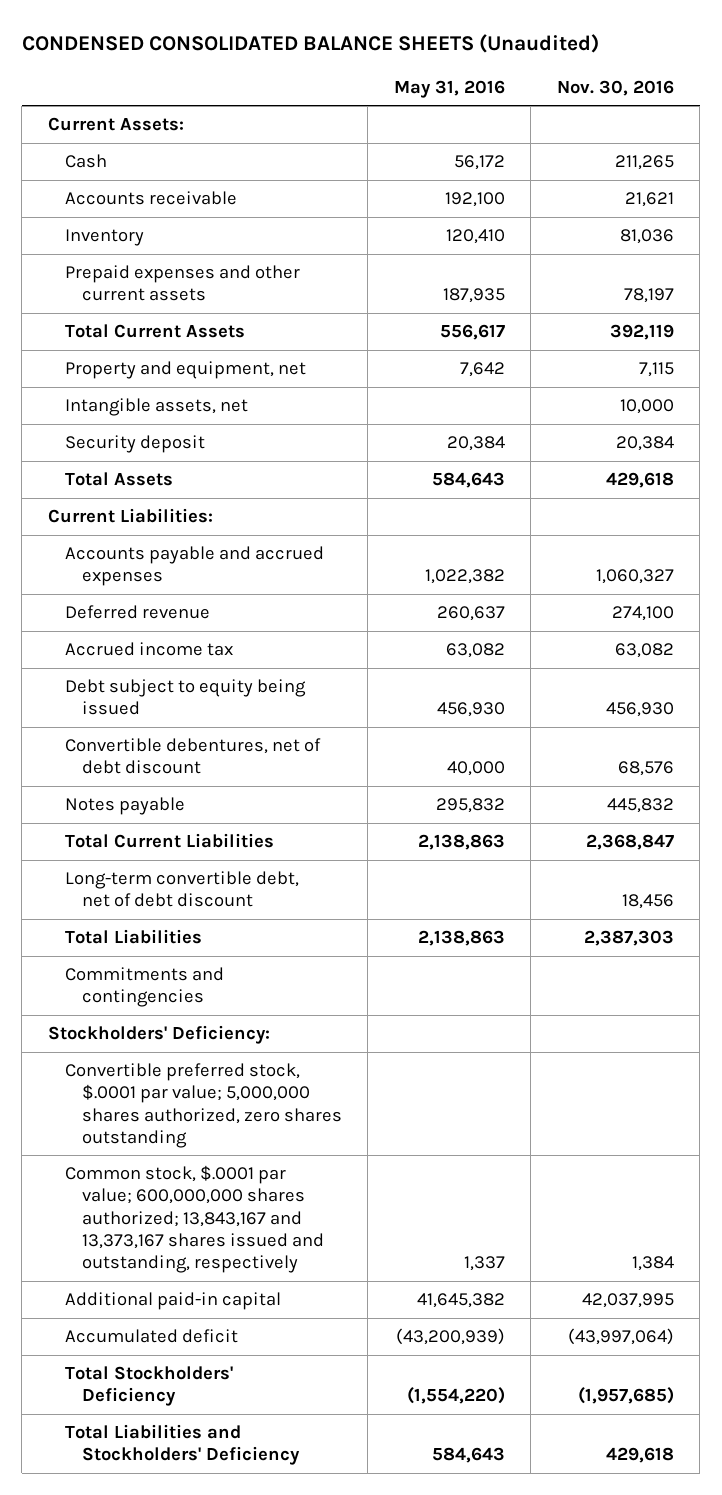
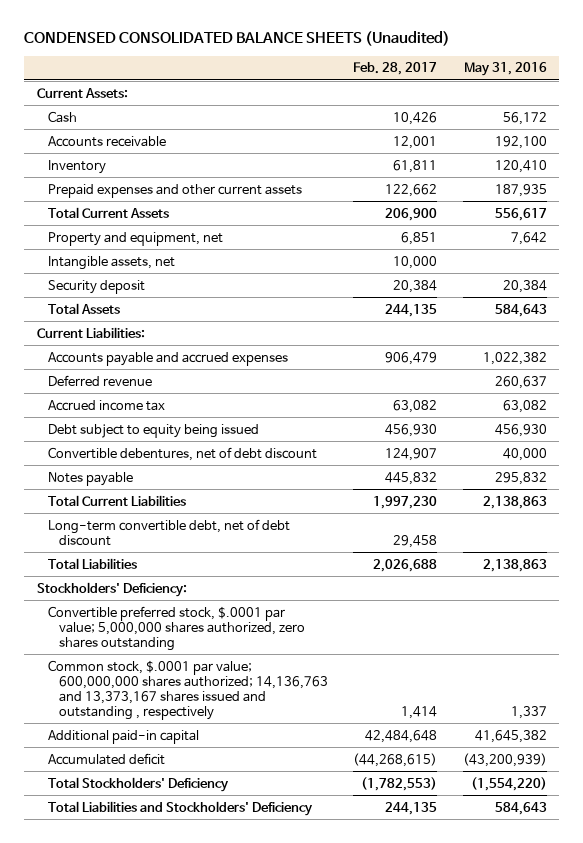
[556,79,674,96] Nov. 30, 2016 -> none
none -> [353,62,438,76] Feb. 28, 2017
[64,967,224,1008] Commitments and contingencies -> none
[64,1165,324,1274] Common stock, $.0001 par value; 600,000,000 shares authorized; 13,843,167 and 13,373,167 shares issued and outstanding, respectively -> [47,659,329,720] Common stock, $.0001 par value; 600,000,000 shares authorized; 14,136,763 and 13,373,167 shares issued and outstanding , respectively

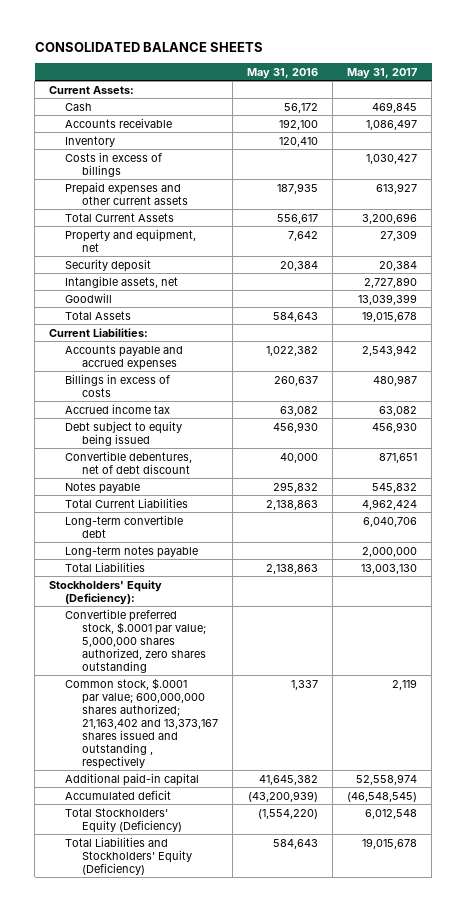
[23,31,450,47] CONDENSED CONSOLIDATED BALANCE SHEETS (Unaudited) -> [34,41,263,52] CONSOLIDATED BALANCE SHEETS
[353,62,438,76] Feb. 28, 2017 -> none
none -> [347,67,418,79] May 31, 2017
none -> [65,151,163,177] Costs in excess of billings
[47,255,175,270] Intangible assets, net -> [65,275,179,288] Intangible assets, net
none -> [65,292,113,303] Goodwill
[47,374,152,386] Deferred revenue -> [65,373,171,397] Billings in excess of costs
[47,518,290,546] Long-term convertible debt, net of debt discount -> [65,514,184,538] Long-term convertible debt
none -> [65,545,199,558] Long-term notes payable
[36,581,187,597] Stockholders' Deficiency: -> [49,579,163,605] Stockholders' Equity (Deficiency):
[47,659,329,720] Common stock, $.0001 par value; 600,000,000 shares authorized; 14,136,763 and 13,373,167 shares issued and outstanding , respectively -> [65,677,218,769] Common stock, $.0001 par value; 600,000,000 shares authorized; 21,163,402 and 13,373,167 shares issued and outstanding , respectively
[47,776,229,792] Total Stockholders' Deficiency -> [65,807,182,833] Total Stockholders' Equity (Deficiency)
[47,800,313,816] Total Liabilities and Stockholders' Deficiency -> [65,836,192,875] Total Liabilities and Stockholders' Equity (Deficiency)

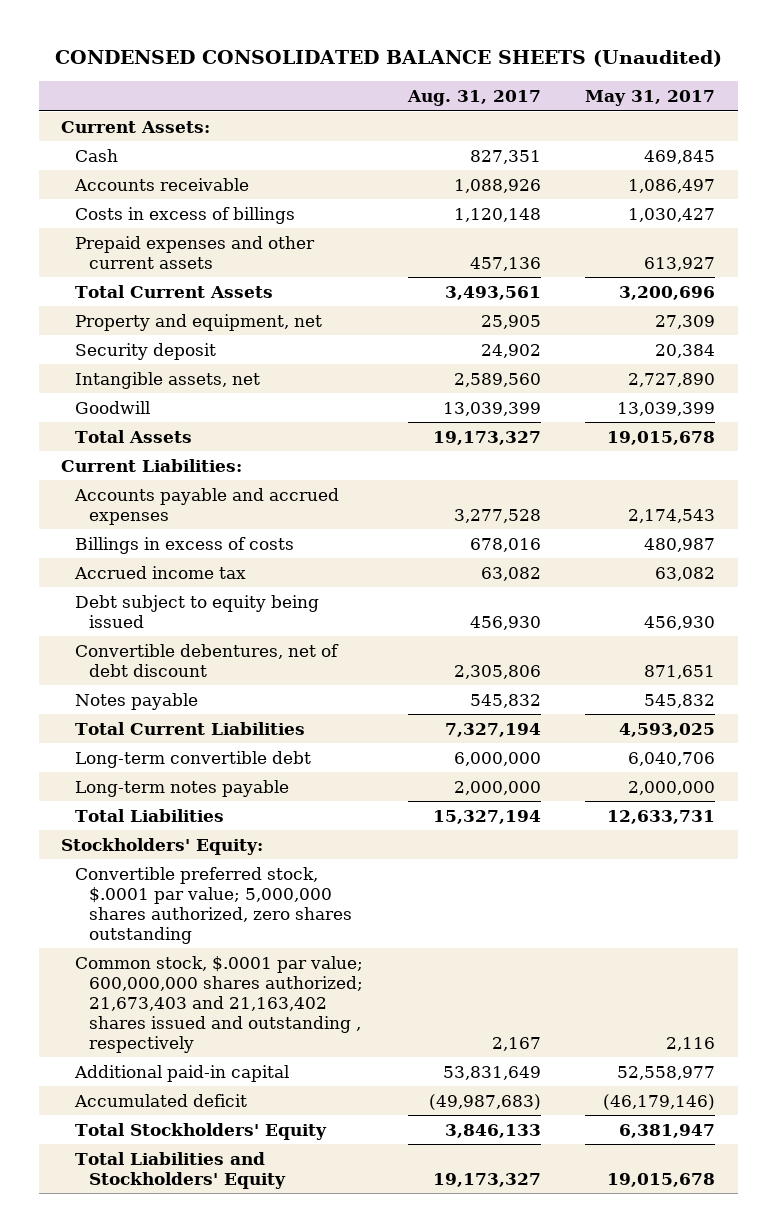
[34,41,263,52] CONSOLIDATED BALANCE SHEETS -> [55,50,723,68] CONDENSED CONSOLIDATED BALANCE SHEETS (Unaudited)
[246,67,318,79] May 31, 2016 -> none
none -> [406,89,541,106] Aug. 31, 2017
[65,135,116,147] Inventory -> none
[362,344,418,356] 2,543,942 -> [628,508,716,523] 2,174,543
[362,498,418,510] 4,962,424 -> [619,722,716,737] 4,593,025
[361,563,418,574] 13,003,130 -> [607,809,716,824] 12,633,731
[49,579,163,605] Stockholders' Equity (Deficiency): -> [60,837,263,855] Stockholders' Equity:
[65,677,218,769] Common stock, $.0001 par value; 600,000,000 shares authorized; 21,163,402 and 13,373,167 shares issued and outstanding , respectively -> [74,955,363,1053] Common stock, $.0001 par value; 600,000,000 shares authorized; 21,673,403 and 21,163,402 shares issued and outstanding , respectively
[392,678,418,690] 2,119 -> [666,1036,716,1051] 2,116
[356,773,418,785] 52,558,974 -> [617,1065,716,1080] 52,558,977
[347,791,418,802] (46,548,545) -> [603,1093,716,1110] (46,179,146)
[65,807,182,833] Total Stockholders' Equity (Deficiency) -> [74,1122,327,1140] Total Stockholders' Equity
[365,808,418,819] 6,012,548 -> [619,1123,716,1138] 6,381,947
[65,836,192,875] Total Liabilities and Stockholders' Equity (Deficiency) -> [74,1151,286,1189] Total Liabilities and Stockholders' Equity

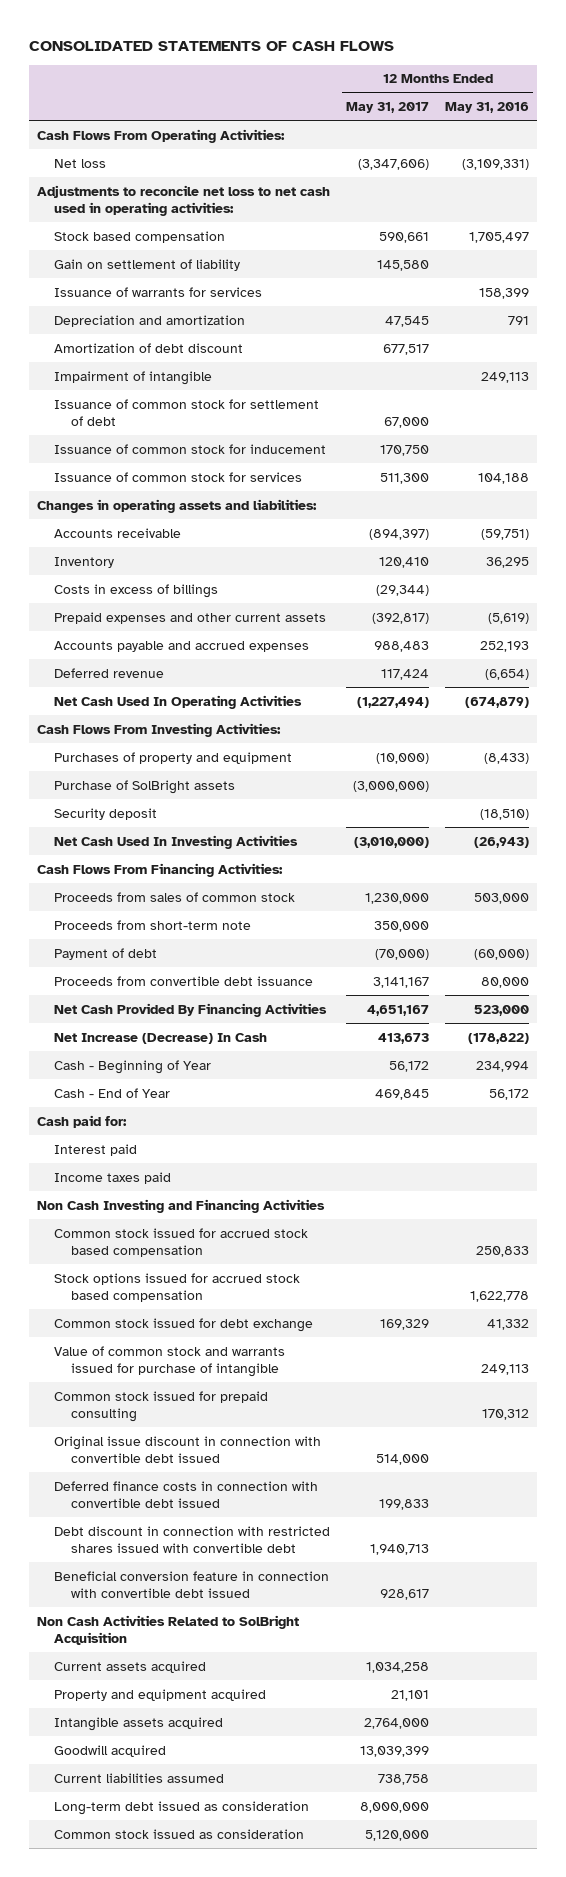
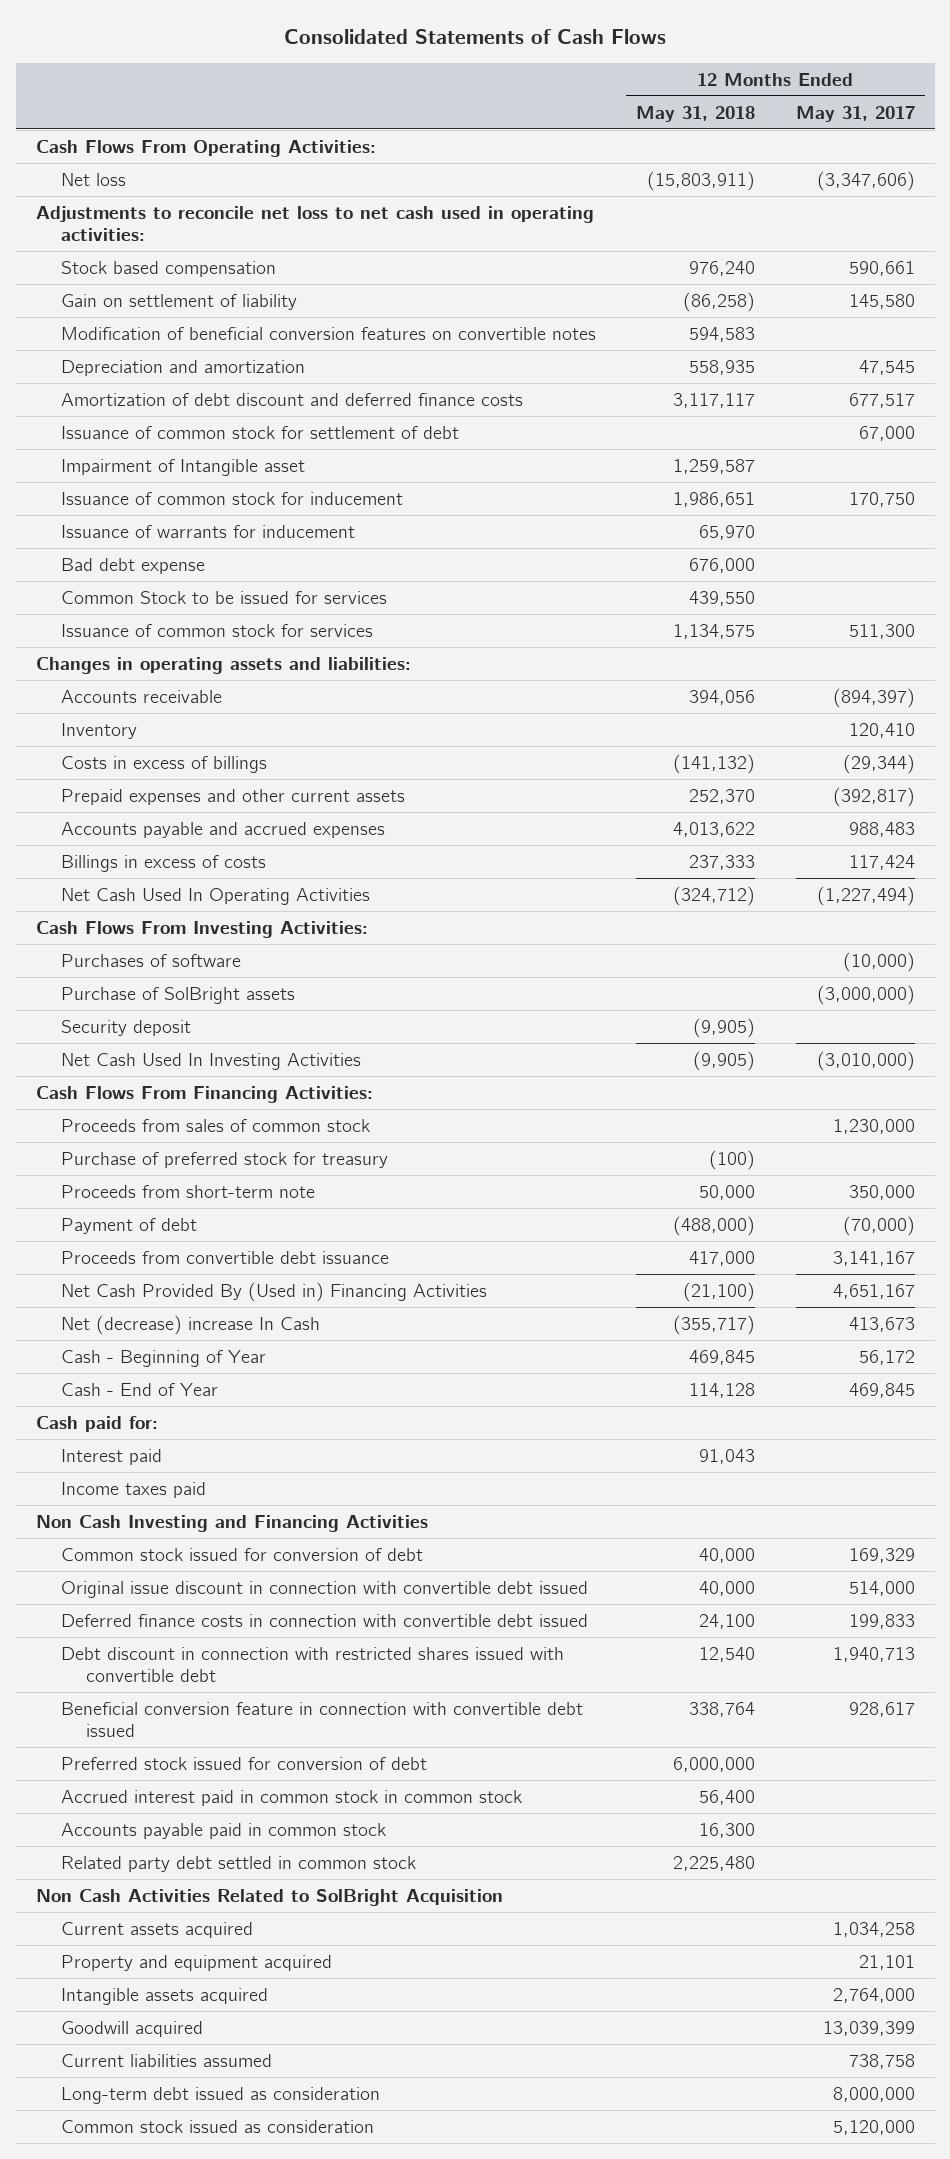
[29,40,395,51] CONSOLIDATED STATEMENTS OF CASH FLOWS -> [284,29,667,45] Consolidated Statements of Cash Flows
[445,101,530,113] May 31, 2016 -> none
none -> [636,105,756,122] May 31, 2018
[54,286,263,297] Issuance of warrants for services -> none
none -> [60,326,596,340] Modification of beneficial conversion features on convertible notes
[54,370,213,385] Impairment of intangible -> none
[54,342,244,353] Amortization of debt discount -> [60,392,523,406] Amortization of debt discount and deferred finance costs
none -> [60,458,305,476] Impairment of Intangible asset
none -> [60,524,355,538] Issuance of warrants for inducement
none -> [60,557,205,574] Bad debt expense
none -> [60,590,387,604] Common Stock to be issued for services
[54,667,165,678] Deferred revenue -> [60,854,266,872] Billings in excess of costs
[54,751,293,764] Purchases of property and equipment -> [60,953,241,967] Purchases of software
none -> [60,1151,388,1168] Purchase of preferred stock for treasury
[54,1002,328,1017] Net Cash Provided By Financing Activities -> [60,1281,487,1302] Net Cash Provided By (Used in) Financing Activities
[54,1032,268,1044] Net Increase (Decrease) In Cash -> [60,1314,320,1335] Net (decrease) increase In Cash
[54,1227,309,1257] Common stock issued for accrued stock based compensation -> none
[54,1272,301,1302] Stock options issued for accrued stock based compensation -> none
[54,1345,286,1377] Value of common stock and warrants issued for purchase of intangible -> none
[54,1390,269,1422] Common stock issued for prepaid consulting -> none
[54,1317,314,1332] Common stock issued for debt exchange -> [60,1547,423,1561] Common stock issued for conversion of debt
none -> [60,1756,427,1770] Preferred stock issued for conversion of debt
none -> [60,1789,522,1806] Accrued interest paid in common stock in common stock
none -> [60,1822,386,1839] Accounts payable paid in common stock
none -> [60,1855,416,1872] Related party debt settled in common stock

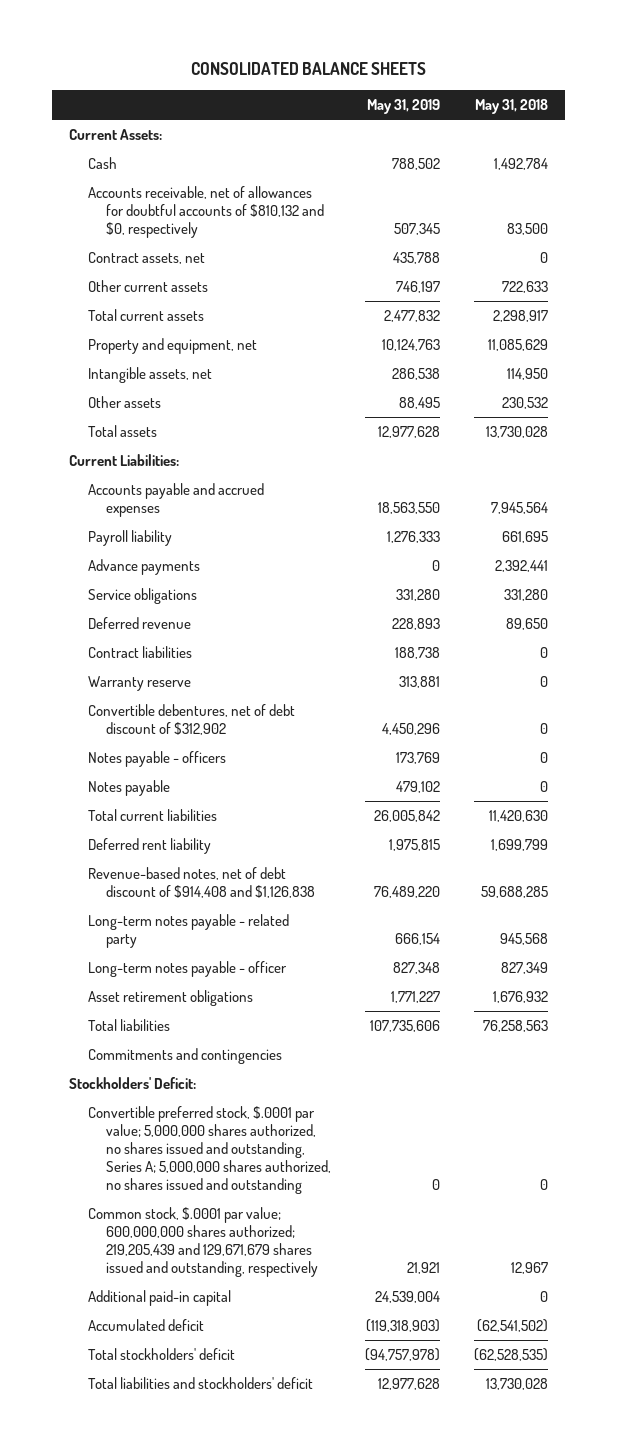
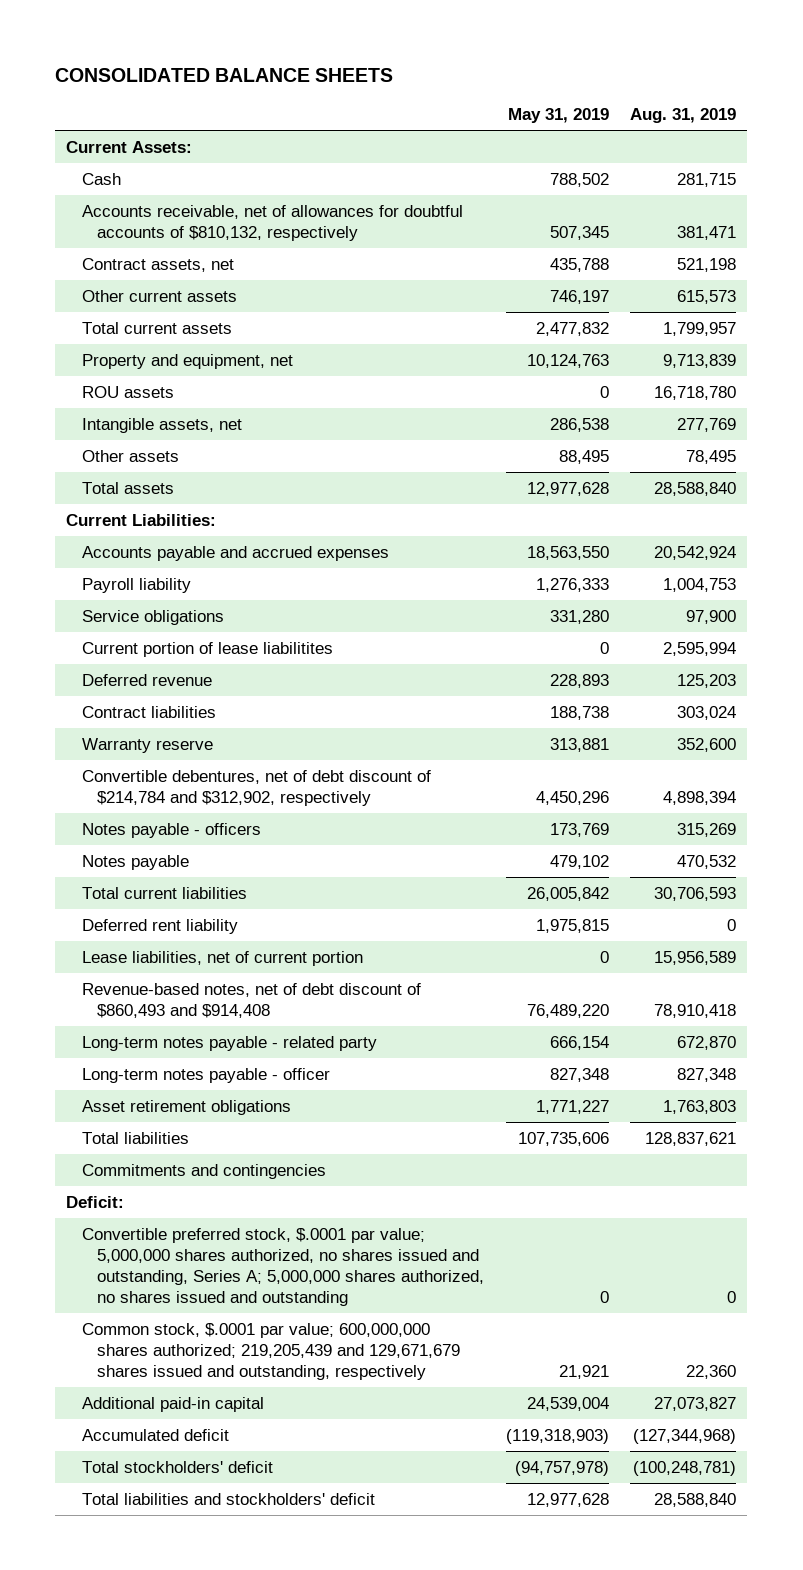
[475,98,549,114] May 31, 2018 -> none
none -> [630,108,737,124] Aug. 31, 2019
[87,186,325,239] Accounts receivable, net of allowances for doubtful accounts of $810,132 and $0, respectively -> [81,204,463,241] Accounts receivable, net of allowances for doubtful accounts of $810,132, respectively
none -> [81,385,174,398] ROU assets
[87,559,200,576] Advance payments -> none
none -> [81,641,333,657] Current portion of lease liabilitites
[87,704,295,736] Convertible debentures, net of debt discount of $312,902 -> [81,769,431,806] Convertible debentures, net of debt discount of $214,784 and $312,902, respectively
none -> [81,950,363,966] Lease liabilities, net of current portion
[87,867,316,899] Revenue-based notes, net of debt discount of $914,408 and $1,126,838 -> [81,982,421,1018] Revenue-based notes, net of debt discount of $860,493 and $914,408
[68,1077,196,1090] Stockholders' Deficit: -> [66,1195,125,1208] Deficit:

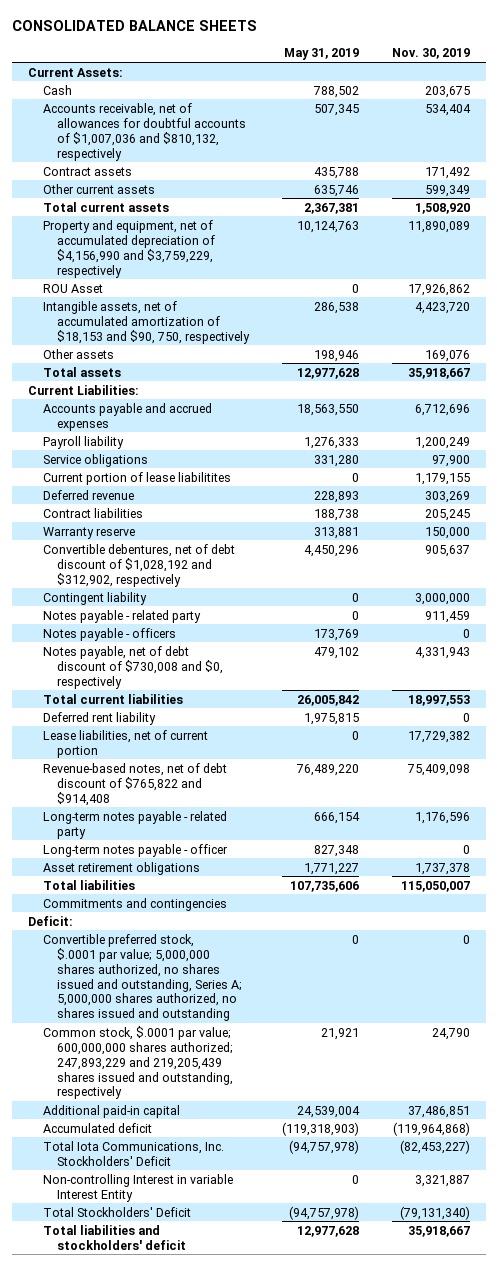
[630,108,737,124] Aug. 31, 2019 -> none
none -> [391,48,470,60] Nov. 30, 2019
[81,204,463,241] Accounts receivable, net of allowances for doubtful accounts of $810,132, respectively -> [42,102,247,161] Accounts receivable, net of allowances for doubtful accounts of $1,007,036 and $810,132, respectively
[81,257,234,272] Contract assets, net -> [42,166,132,176] Contract assets
[549,289,609,304] 746,197 -> [314,184,360,197] 635,746
[535,321,609,336] 2,477,832 -> [304,202,360,214] 2,367,381
[81,353,293,369] Property and equipment, net -> [42,219,216,278] Property and equipment, net of accumulated depreciation of $4,156,990 and $3,759,229, respectively
[81,385,174,398] ROU assets -> [42,283,103,293] ROU Asset
[81,417,242,433] Intangible assets, net -> [42,300,251,344] Intangible assets, net of accumulated amortization of $18,153 and $90, 750, respectively
[558,449,609,464] 88,495 -> [314,349,360,362] 198,946
[81,769,431,806] Convertible debentures, net of debt discount of $214,784 and $312,902, respectively -> [42,543,235,587] Convertible debentures, net of debt discount of $1,028,192 and $312,902, respectively
none -> [42,591,147,605] Contingent liability
none -> [42,609,201,623] Notes payable - related party
[81,854,189,870] Notes payable -> [42,645,224,689] Notes payable, net of debt discount of $730,008 and $0, respectively
[81,982,421,1018] Revenue-based notes, net of debt discount of $860,493 and $914,408 -> [42,762,227,806] Revenue-based notes, net of debt discount of $765,822 and $914,408
[81,1322,460,1380] Common stock, $.0001 par value; 600,000,000 shares authorized; 219,205,439 and 129,671,679 shares issued and outstanding, respectively -> [42,1025,234,1100] Common stock, $.0001 par value; 600,000,000 shares authorized; 247,893,229 and 219,205,439 shares issued and outstanding, respectively
[81,1460,273,1473] Total stockholders' deficit -> [42,1140,224,1166] Total Iota Communications, Inc. Stockholders' Deficit
none -> [42,1173,233,1202] Non-controlling Interest in variable Interest Entity
none -> [42,1206,191,1217] Total Stockholders' Deficit

